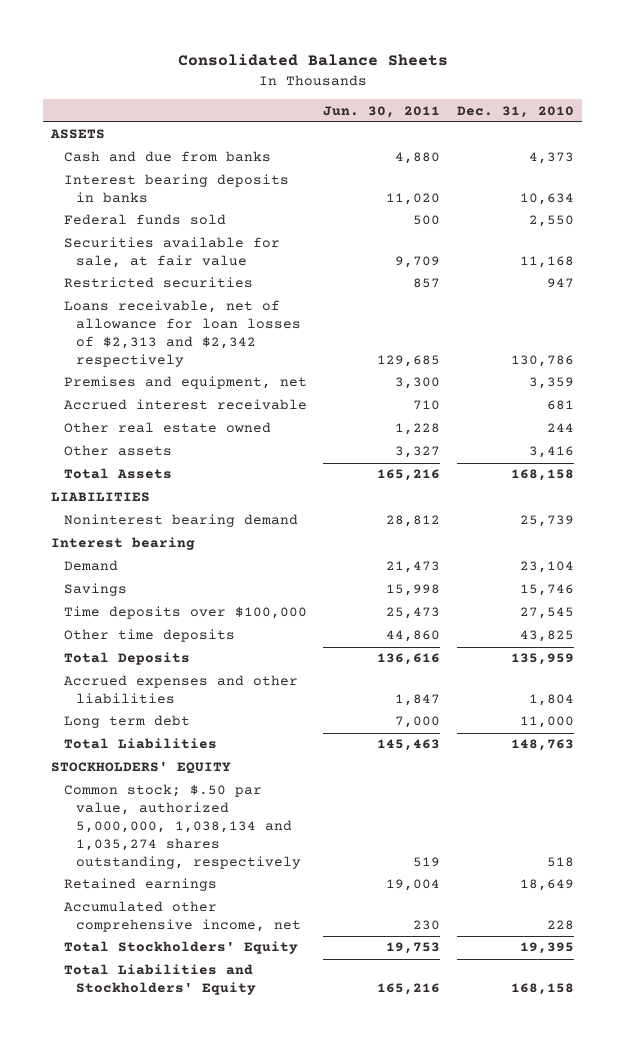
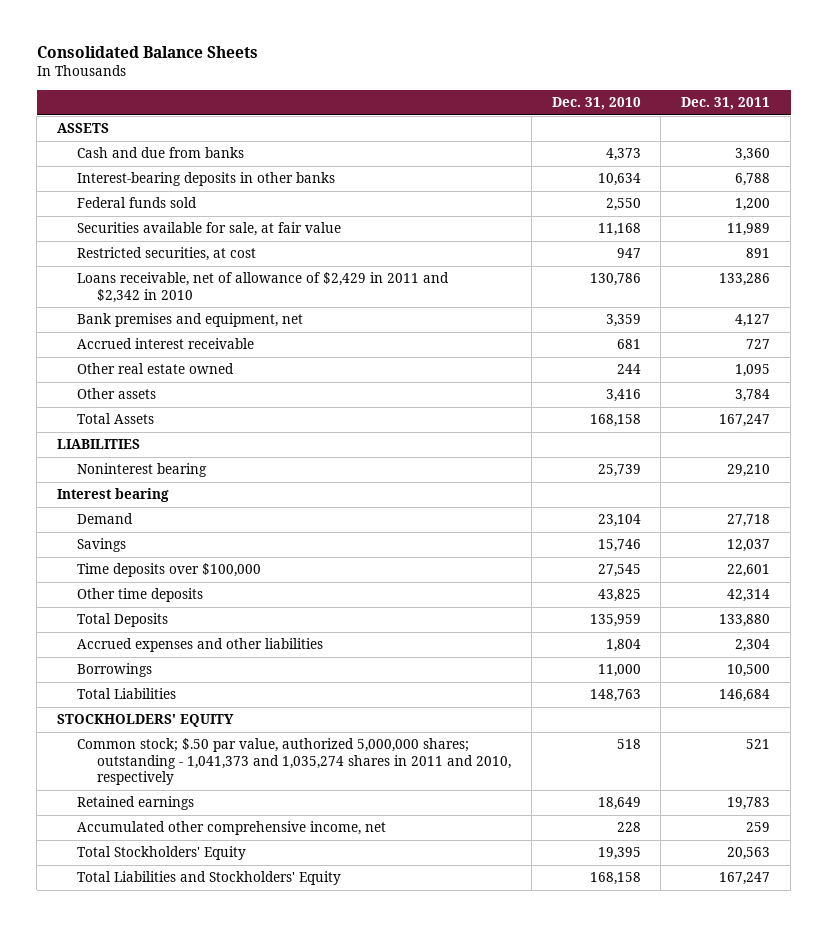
[323,105,441,118] Jun. 30, 2011 -> none
none -> [681,97,771,111] Dec. 31, 2011
[63,174,289,204] Interest bearing deposits in banks -> [76,172,335,187] Interest-bearing deposits in other banks
[63,277,253,289] Restricted securities -> [76,247,256,262] Restricted securities, at cost
[63,300,301,367] Loans receivable, net of allowance for loan losses of $2,313 and $2,342 respectively -> [76,272,449,303] Loans receivable, net of allowance of $2,429 in 2011 and $2,342 in 2010
[63,376,307,390] Premises and equipment, net -> [76,313,303,328] Bank premises and equipment, net
[63,514,298,528] Noninterest bearing demand -> [76,463,207,478] Noninterest bearing
[63,715,190,729] Long term debt -> [76,663,152,678] Borrowings
[63,784,301,869] Common stock; $.50 par value, authorized 5,000,000, 1,038,134 and 1,035,274 shares outstanding, respectively -> [76,738,511,786] Common stock; $.50 par value, authorized 5,000,000 shares; outstanding - 1,041,373 and 1,035,274 shares in 2011 and 2010, respectively

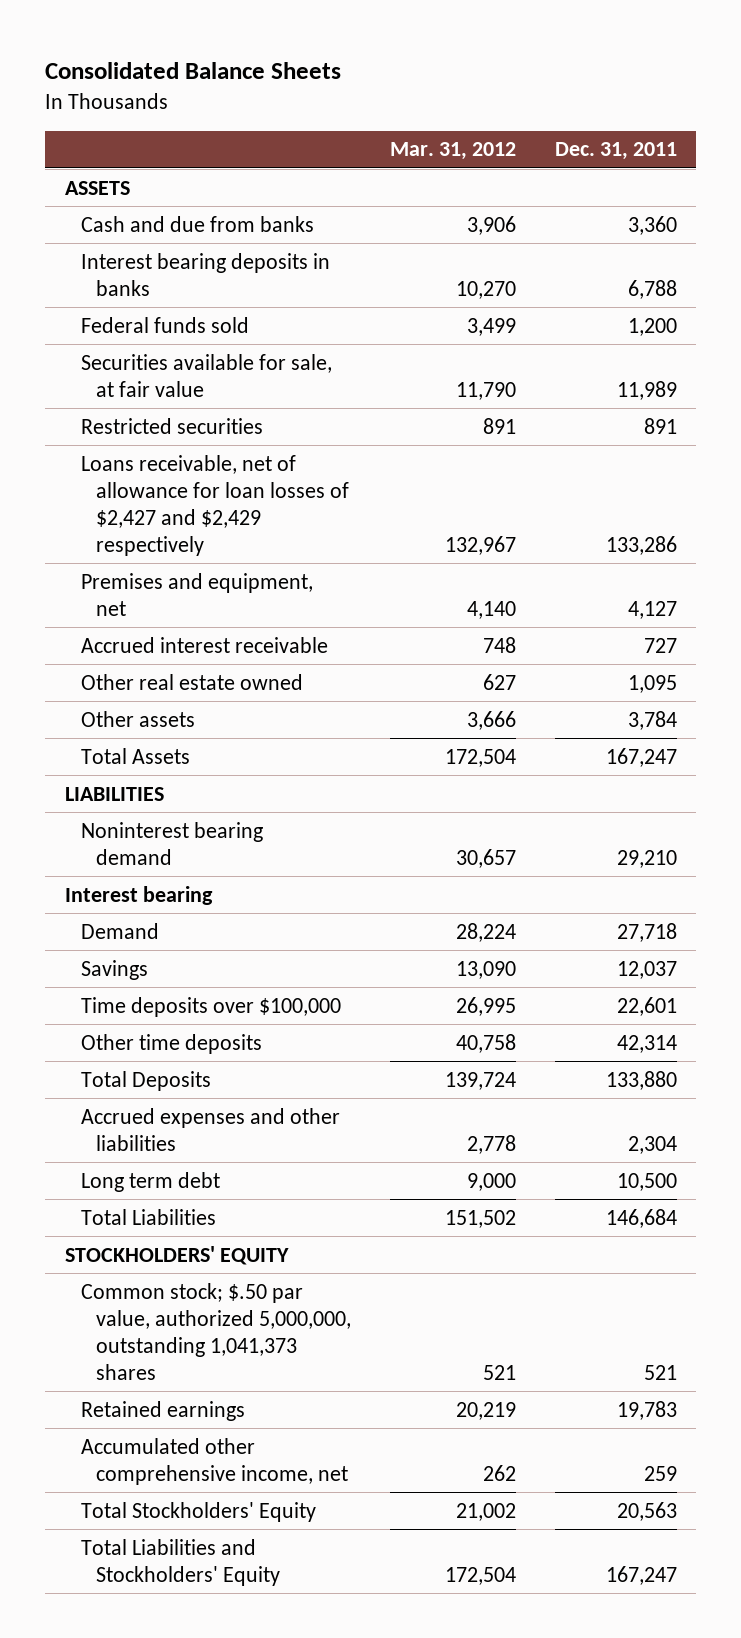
[551,97,641,111] Dec. 31, 2010 -> none
none -> [390,142,517,161] Mar. 31, 2012
[76,172,335,187] Interest-bearing deposits in other banks -> [80,252,330,296] Interest bearing deposits in banks
[76,247,256,262] Restricted securities, at cost -> [80,417,263,434] Restricted securities
[76,272,449,303] Loans receivable, net of allowance of $2,429 in 2011 and $2,342 in 2010 -> [80,454,350,556] Loans receivable, net of allowance for loan losses of $2,427 and $2,429 respectively
[76,313,303,328] Bank premises and equipment, net -> [80,572,313,616] Premises and equipment, net
[76,463,207,478] Noninterest bearing -> [80,821,263,865] Noninterest bearing demand
[76,663,152,678] Borrowings -> [80,1171,220,1192] Long term debt
[76,738,511,786] Common stock; $.50 par value, authorized 5,000,000 shares; outstanding - 1,041,373 and 1,035,274 shares in 2011 and 2010, respectively -> [80,1282,352,1380] Common stock; $.50 par value, authorized 5,000,000, outstanding 1,041,373 shares

